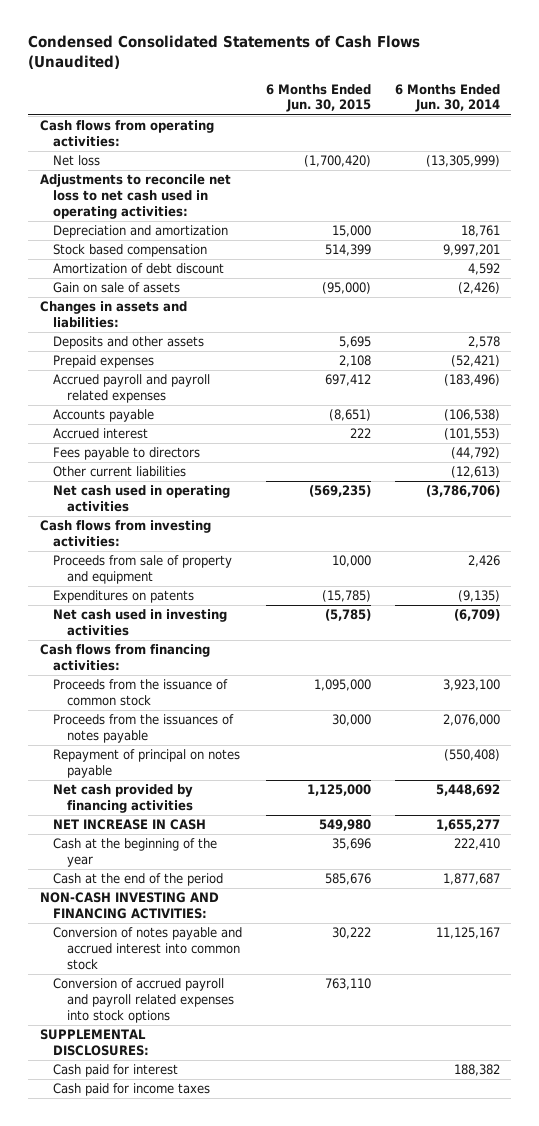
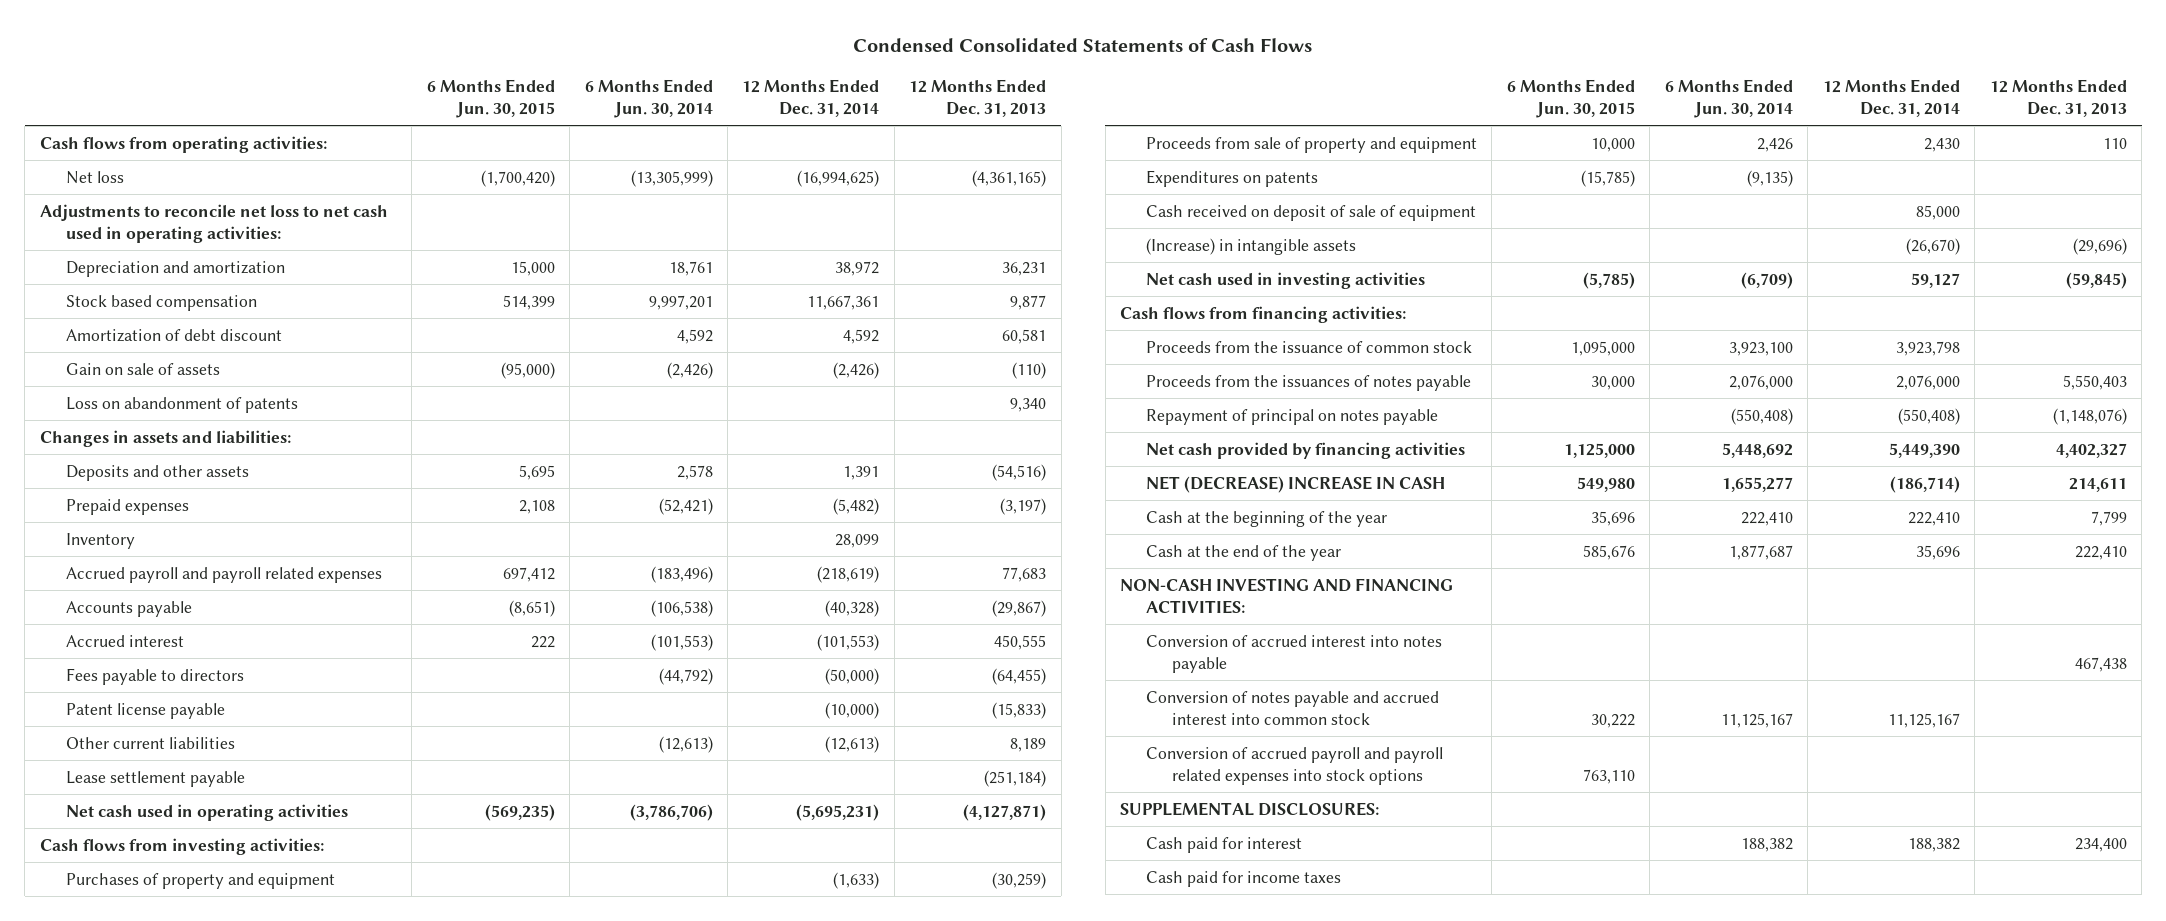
[27,35,420,69] Condensed Consolidated Statements of Cash Flows (Unaudited) -> [853,38,1313,53] Condensed Consolidated Statements of Cash Flows
none -> [742,79,880,118] 12 Months Ended Dec. 31, 2014
none -> [909,79,1047,118] 12 Months Ended Dec. 31, 2013
none -> [65,396,298,413] Loss on abandonment of patents
none -> [65,532,135,549] Inventory
none -> [65,702,225,719] Patent license payable
none -> [65,770,245,787] Lease settlement payable
none -> [65,872,335,889] Purchases of property and equipment
none -> [1145,204,1476,221] Cash received on deposit of sale of equipment
none -> [1145,237,1356,255] (Increase) in intangible assets
[53,819,207,831] NET INCREASE IN CASH -> [1145,475,1445,493] NET (DECREASE) INCREASE IN CASH
[53,873,224,887] Cash at the end of the period -> [1145,544,1341,561] Cash at the end of the year
none -> [1145,634,1442,673] Conversion of accrued interest into notes payable

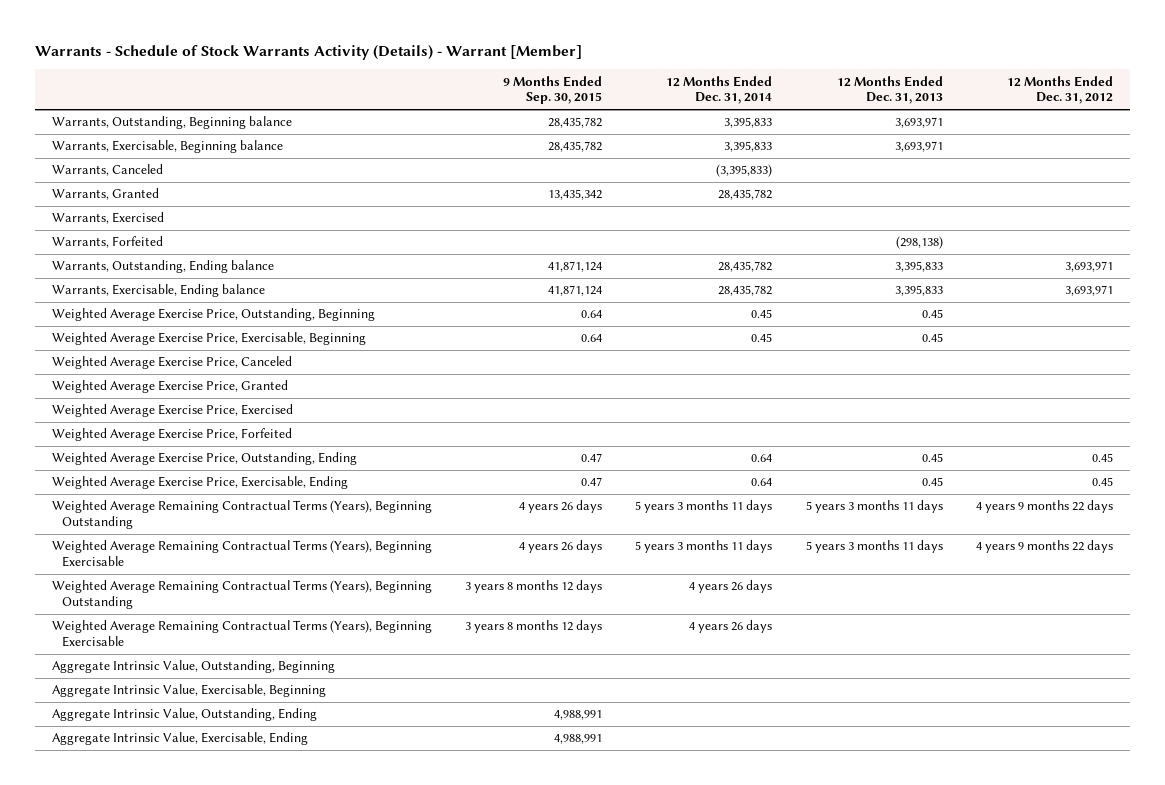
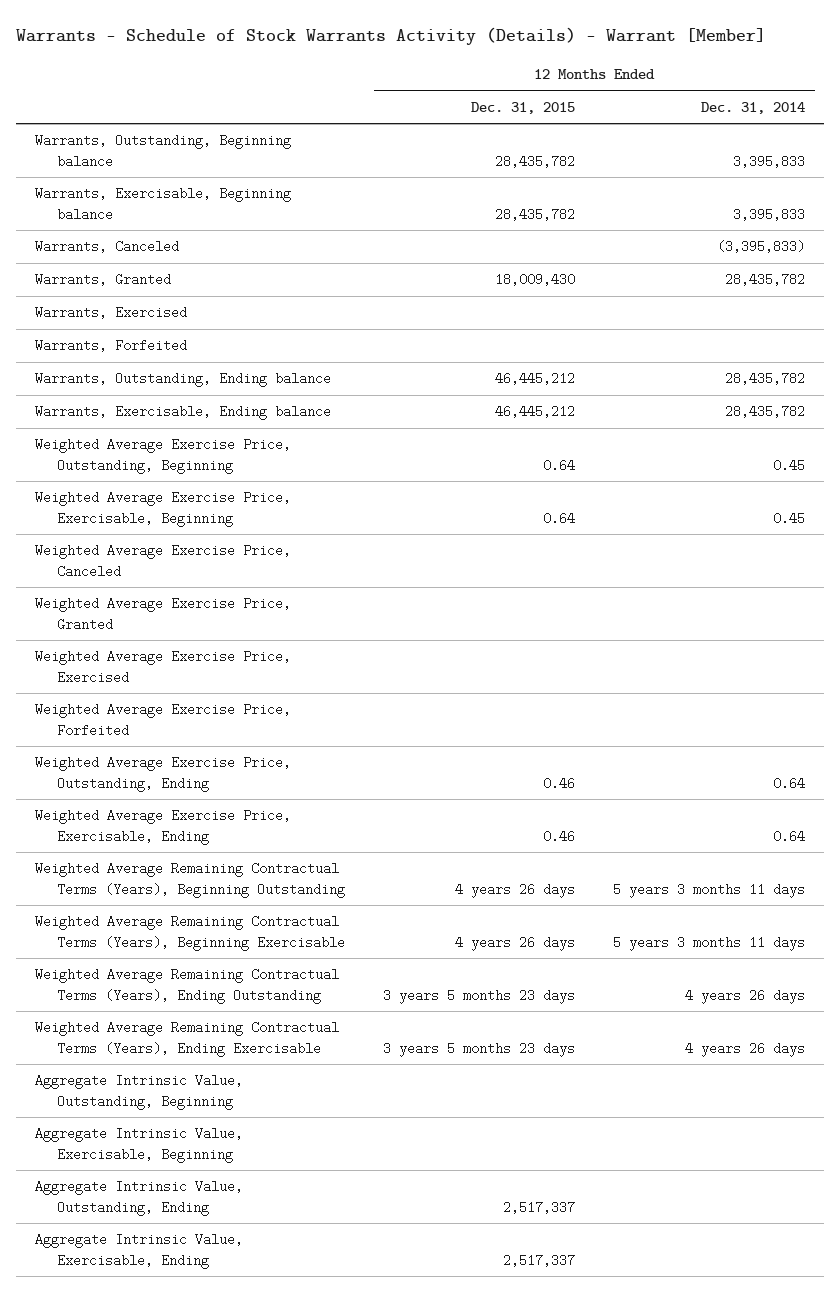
[503,75,603,105] 9 Months Ended Sep. 30, 2015 -> none
[836,75,943,105] 12 Months Ended Dec. 31, 2013 -> none
[1006,75,1113,105] 12 Months Ended Dec. 31, 2012 -> none
none -> [471,101,576,114] Dec. 31, 2015
[51,580,432,610] Weighted Average Remaining Contractual Terms (Years), Beginning Outstanding -> [34,968,339,1004] Weighted Average Remaining Contractual Terms (Years), Ending Outstanding
[51,620,432,648] Weighted Average Remaining Contractual Terms (Years), Beginning Exercisable -> [34,1021,339,1057] Weighted Average Remaining Contractual Terms (Years), Ending Exercisable

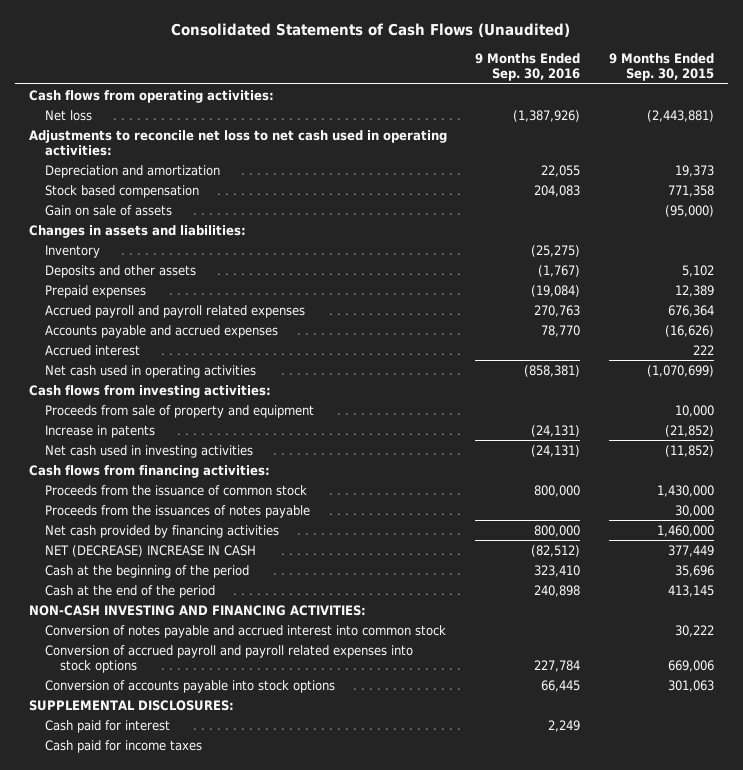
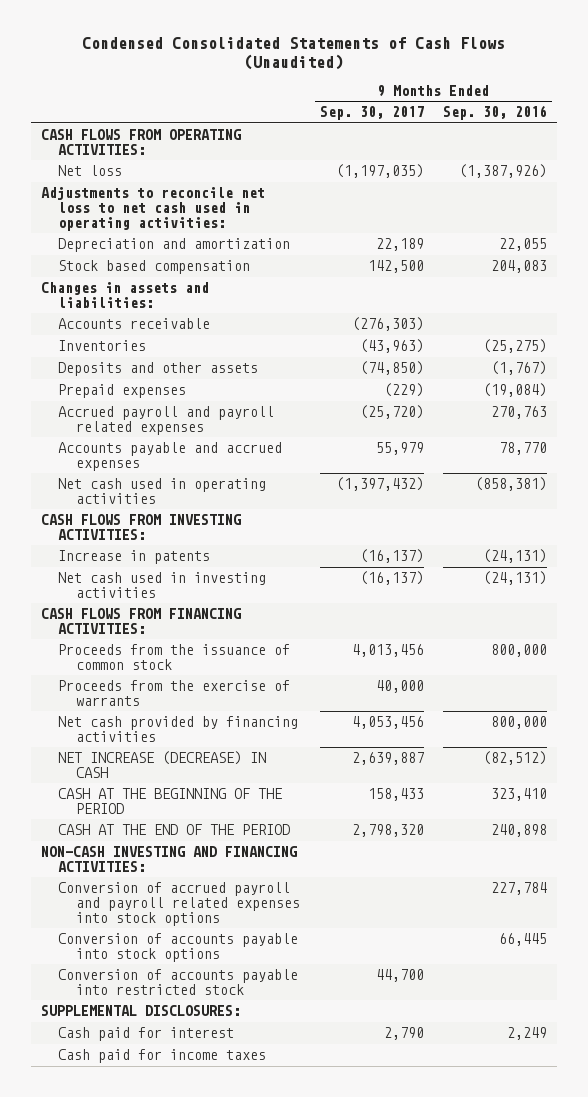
[171,23,571,38] Consolidated Statements of Cash Flows (Unaudited) -> [82,37,506,70] Condensed Consolidated Statements of Cash Flows (Unaudited)
[608,52,714,82] 9 Months Ended Sep. 30, 2015 -> none
none -> [319,106,424,121] Sep. 30, 2017
[28,89,274,103] Cash flows from operating activities: -> [40,129,241,155] CASH FLOWS FROM OPERATING ACTIVITIES:
[44,204,172,216] Gain on sale of assets -> none
none -> [58,318,211,330] Accounts receivable
[44,244,100,258] Inventory -> [58,340,147,352] Inventories
[44,344,140,356] Accrued interest -> none
[44,404,314,418] Proceeds from sale of property and equipment -> none
[28,384,271,398] Cash flows from investing activities: -> [40,514,241,540] CASH FLOWS FROM INVESTING ACTIVITIES:
[28,464,270,478] Cash flows from financing activities: -> [40,608,241,634] CASH FLOWS FROM FINANCING ACTIVITIES:
[44,504,310,518] Proceeds from the issuances of notes payable -> none
none -> [58,680,291,706] Proceeds from the exercise of warrants
[44,544,256,557] NET (DECREASE) INCREASE IN CASH -> [58,751,267,778] NET INCREASE (DECREASE) IN CASH
[44,564,249,578] Cash at the beginning of the period -> [58,788,283,814] CASH AT THE BEGINNING OF THE PERIOD
[44,584,215,598] Cash at the end of the period -> [58,824,291,836] CASH AT THE END OF THE PERIOD
[44,624,446,638] Conversion of notes payable and accrued interest into common stock -> none
none -> [58,969,299,995] Conversion of accounts payable into restricted stock

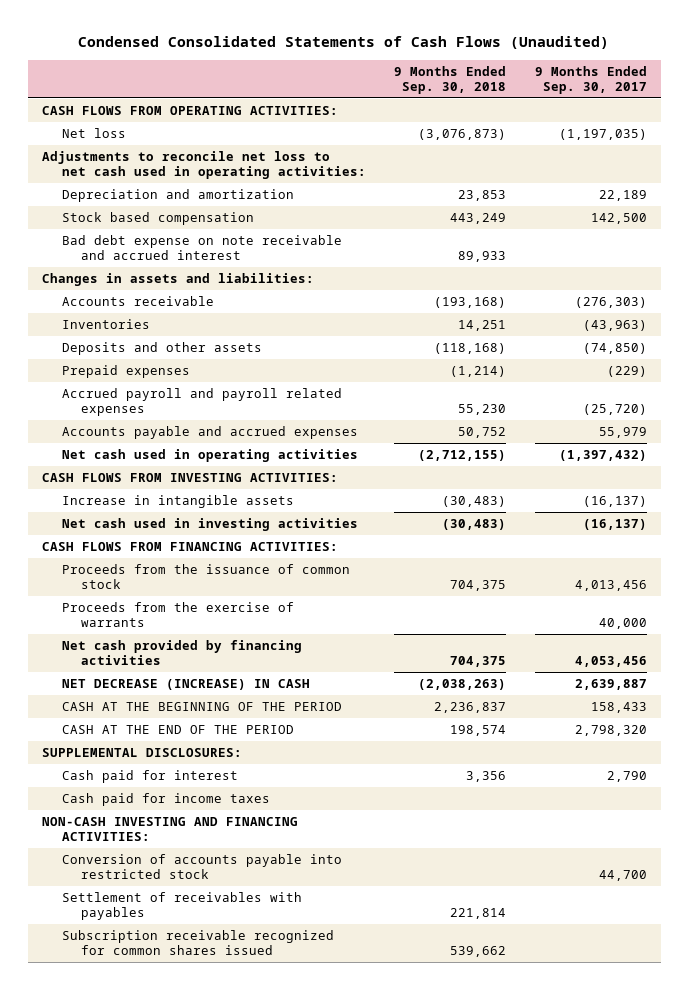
[443,105,548,121] Sep. 30, 2016 -> none
none -> [394,65,507,94] 9 Months Ended Sep. 30, 2018
none -> [61,235,342,261] Bad debt expense on note receivable and accrued interest
[58,550,211,565] Increase in patents -> [61,495,294,509] Increase in intangible assets
[58,751,267,778] NET INCREASE (DECREASE) IN CASH -> [61,679,310,691] NET DECREASE (INCREASE) IN CASH
[58,882,300,926] Conversion of accrued payroll and payroll related expenses into stock options -> none
[58,933,299,962] Conversion of accounts payable into stock options -> none
[40,846,297,872] NON-CASH INVESTING AND FINANCING ACTIVITIES: -> [42,817,299,842] NON-CASH INVESTING AND FINANCING ACTIVITIES:
[58,969,299,995] Conversion of accounts payable into restricted stock -> [61,854,342,880] Conversion of accounts payable into restricted stock
none -> [61,892,302,921] Settlement of receivables with payables
none -> [61,930,334,956] Subscription receivable recognized for common shares issued

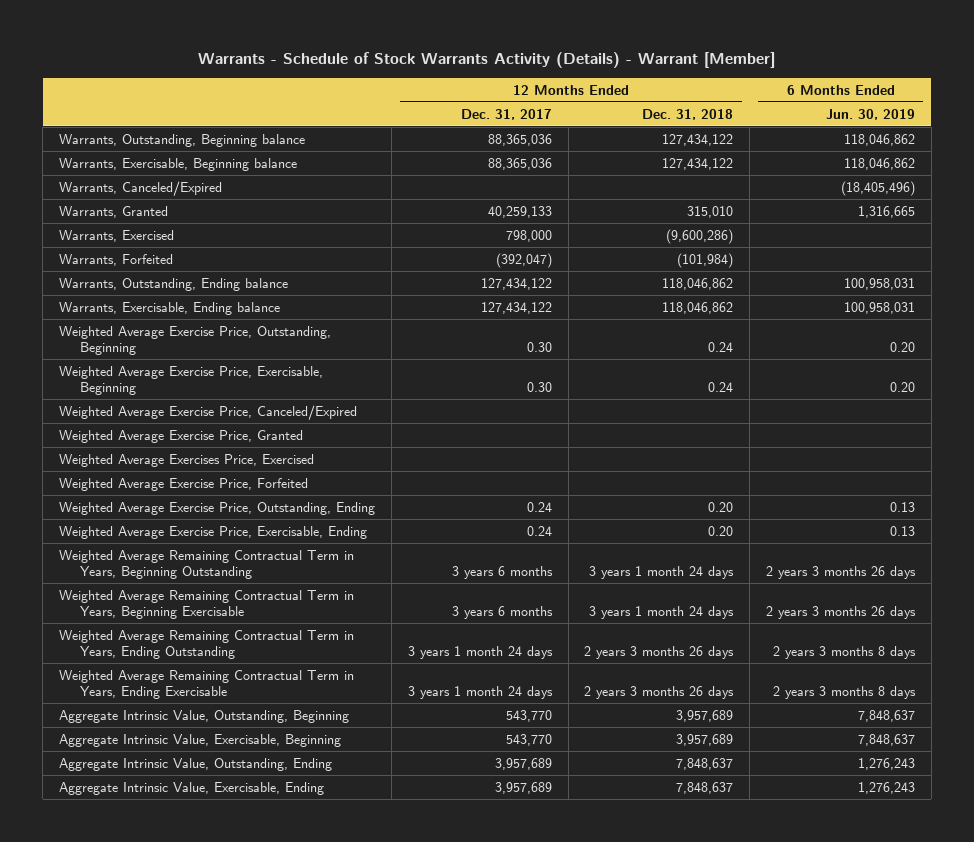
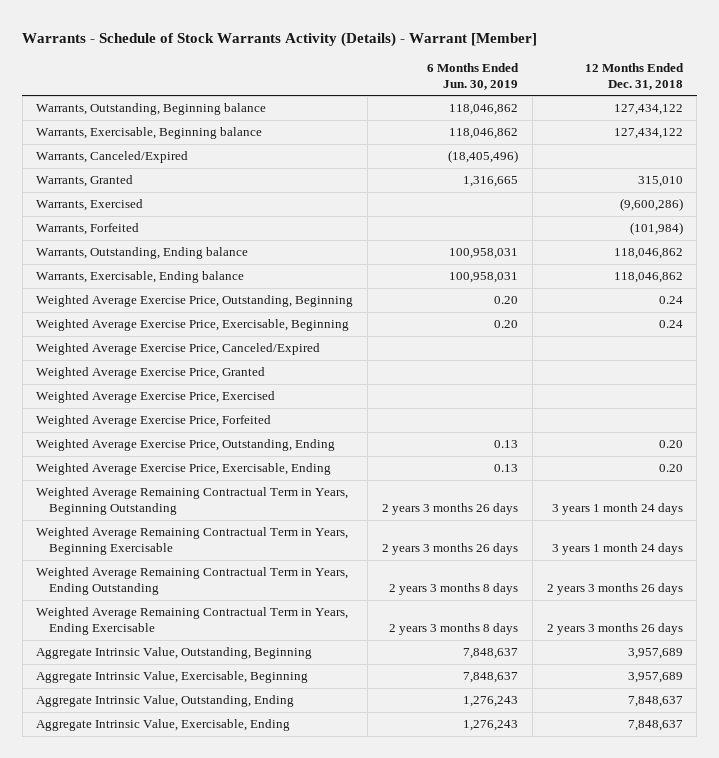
[460,108,552,120] Dec. 31, 2017 -> none
[59,453,315,467] Weighted Average Exercises Price, Exercised -> [36,391,276,404] Weighted Average Exercise Price, Exercised

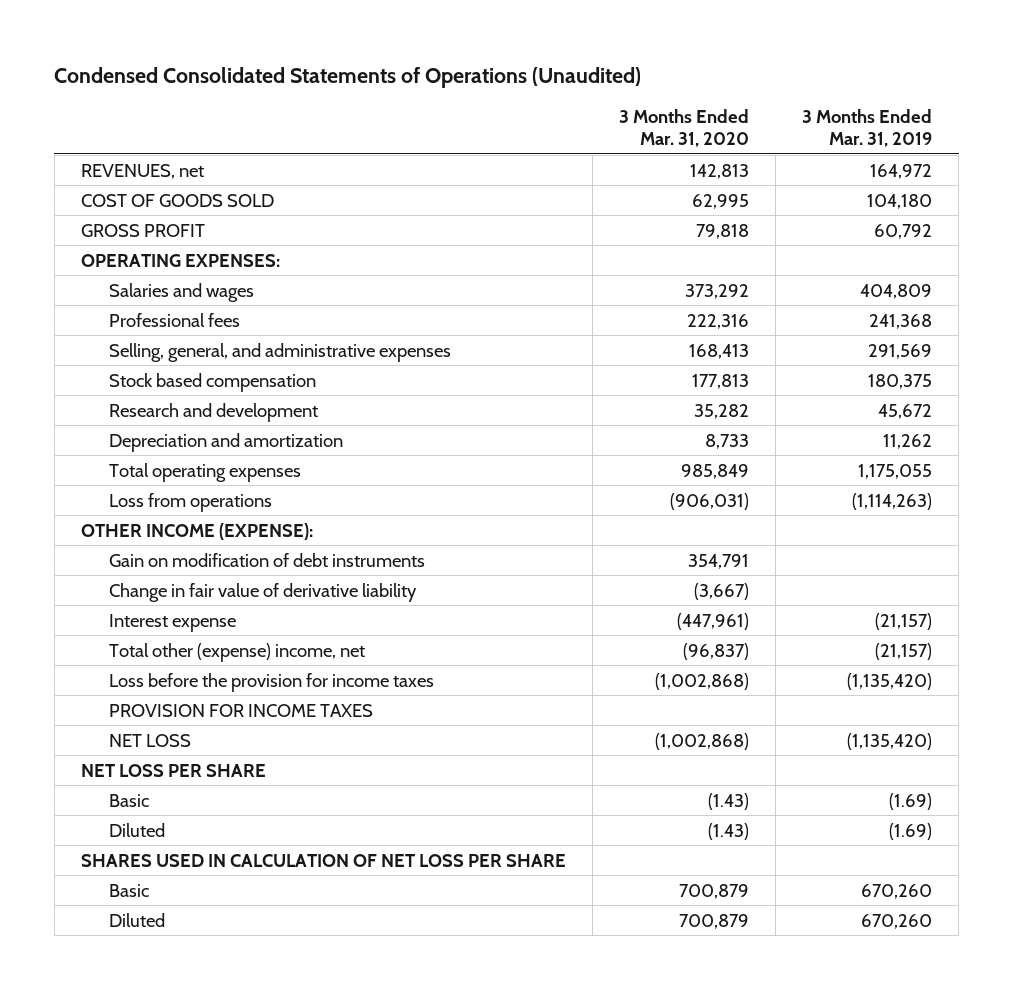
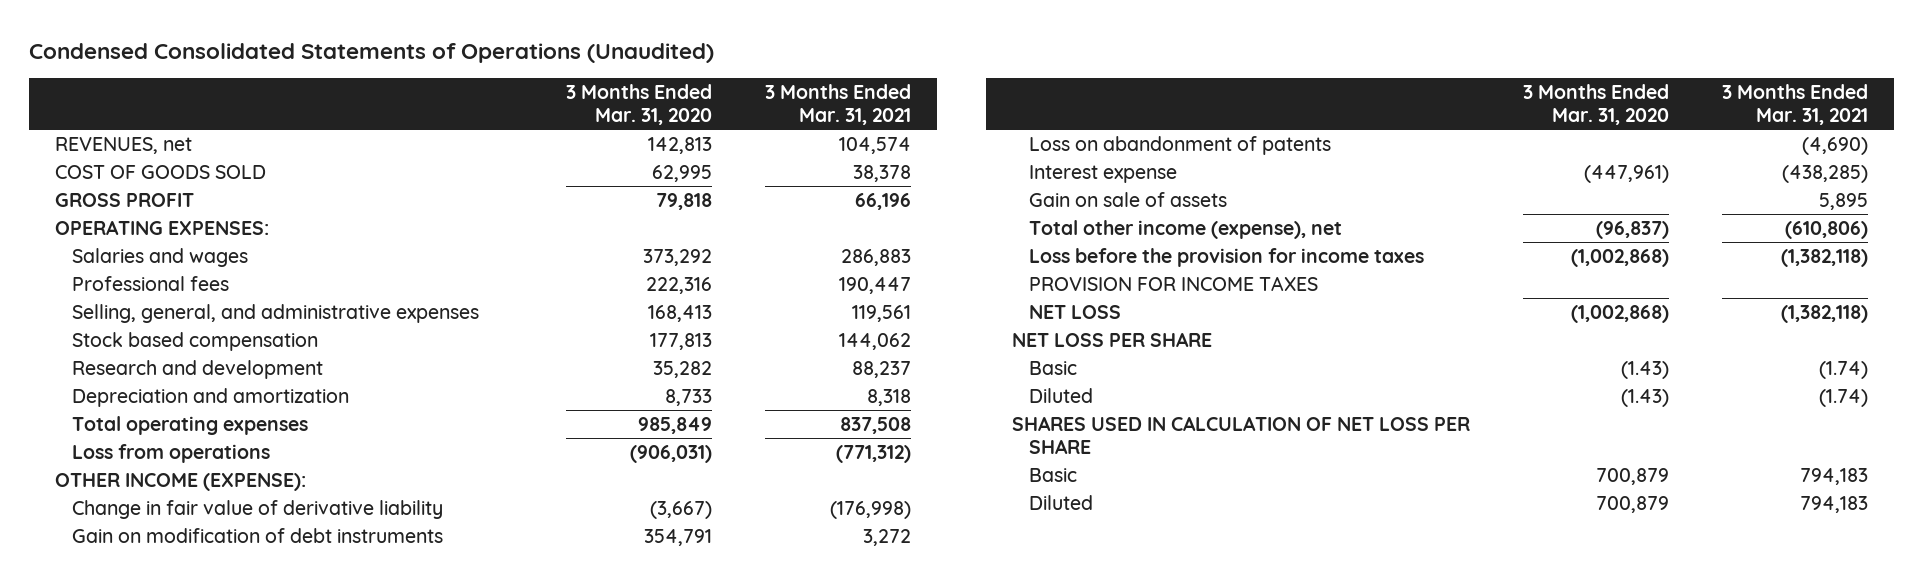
[802,109,933,147] 3 Months Ended Mar. 31, 2019 -> none
none -> [764,84,911,125] 3 Months Ended Mar. 31, 2021
[109,552,426,567] Gain on modification of debt instruments -> [71,528,443,544] Gain on modification of debt instruments
none -> [1028,136,1331,156] Loss on abandonment of patents
none -> [1028,192,1227,208] Gain on sale of assets
[109,642,366,662] Total other (expense) income, net -> [1028,220,1342,240] Total other income (expense), net

